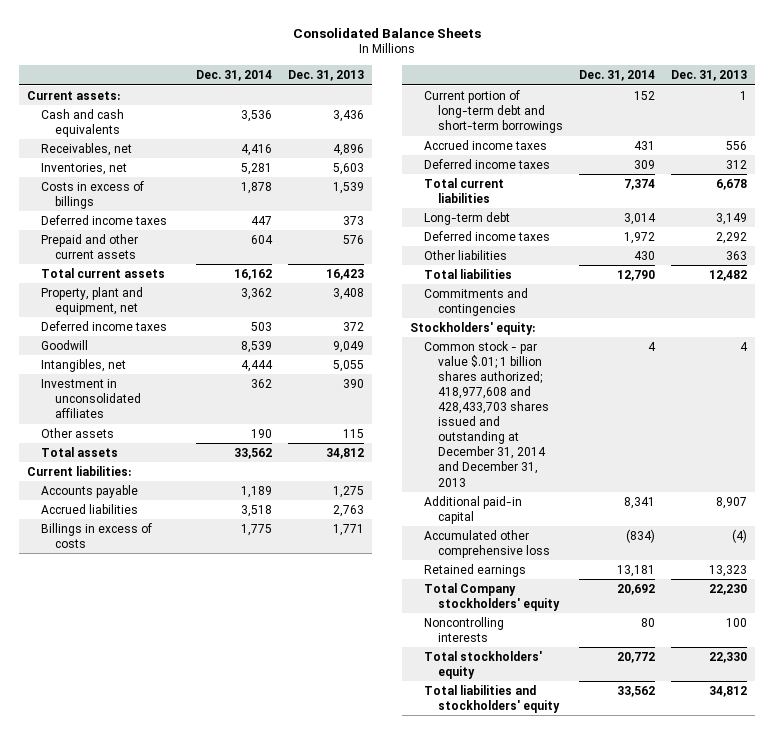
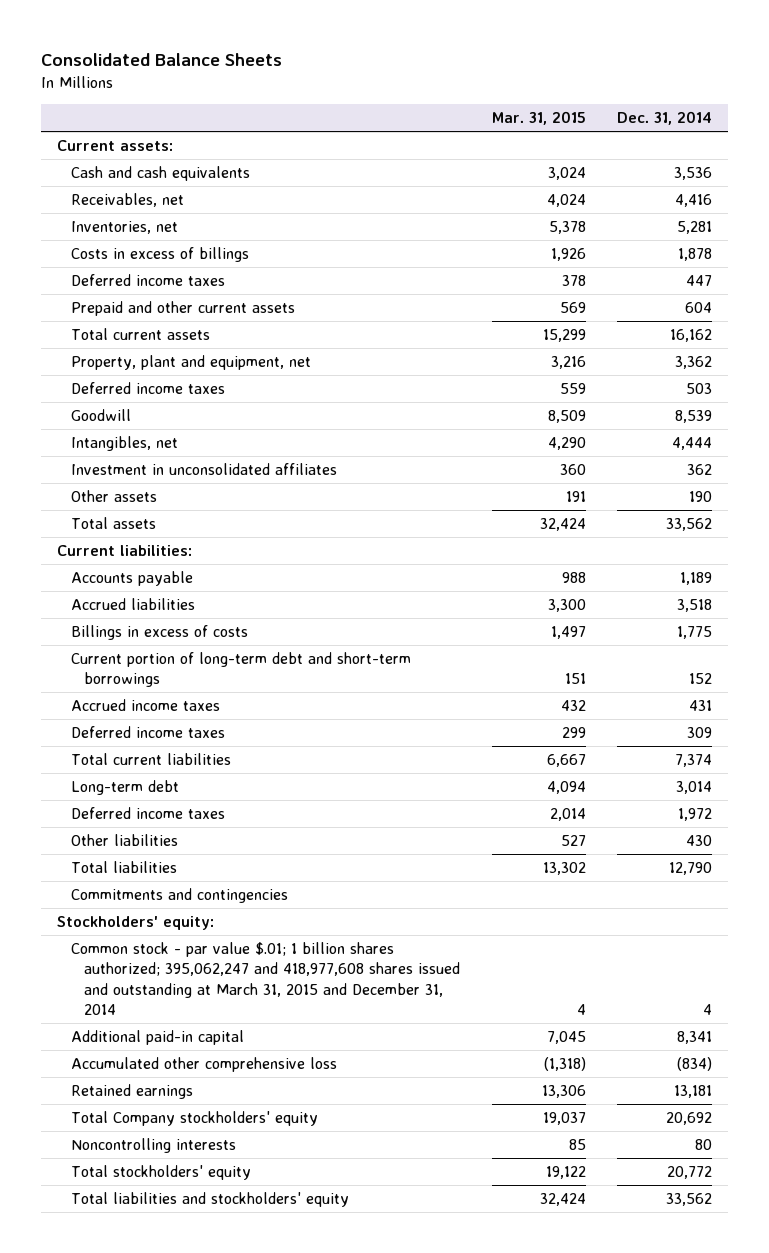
[288,70,365,82] Dec. 31, 2013 -> none
none -> [491,111,586,126] Mar. 31, 2015
[423,340,549,487] Common stock - par value $.01; 1 billion shares authorized; 418,977,608 and 428,433,703 shares issued and outstanding at December 31, 2014 and December 31, 2013 -> [70,941,461,1016] Common stock - par value $.01; 1 billion shares authorized; 395,062,247 and 418,977,608 shares issued and outstanding at March 31, 2015 and December 31, 2014

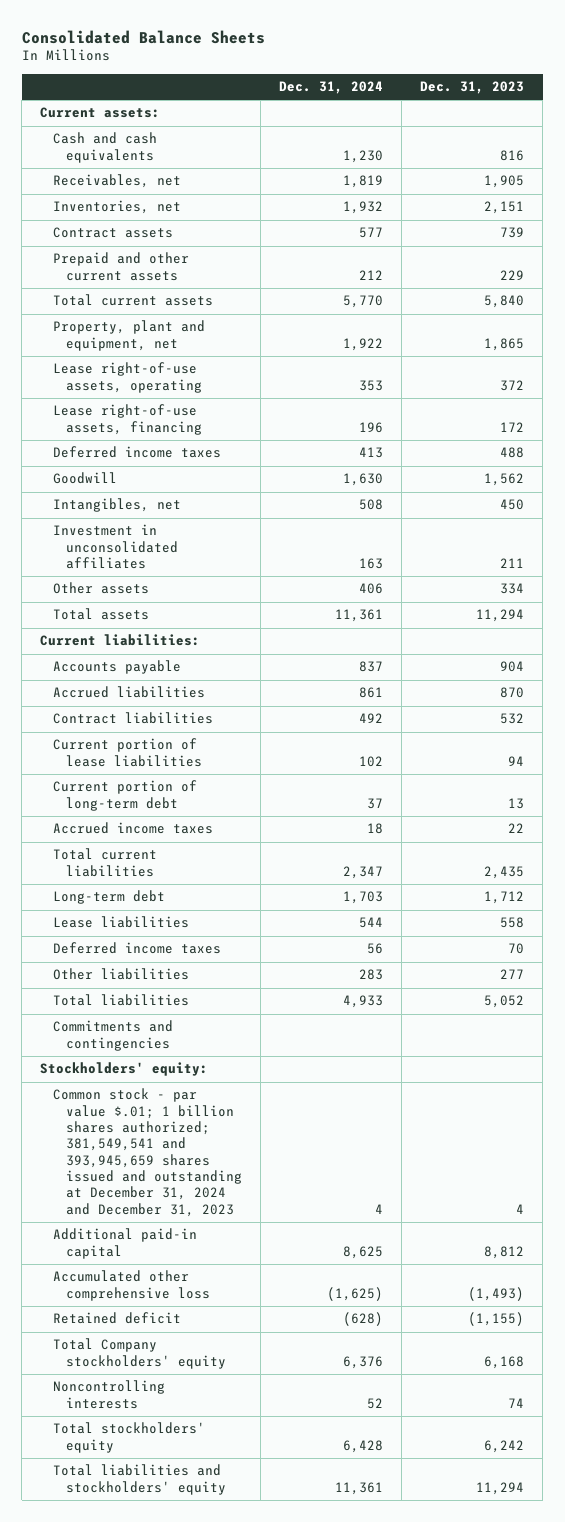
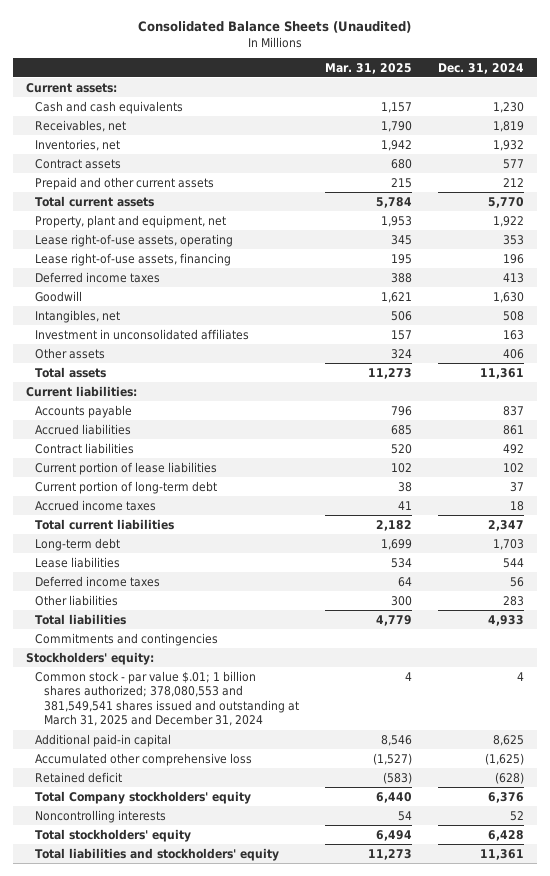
[21,29,265,44] Consolidated Balance Sheets -> [138,21,412,34] Consolidated Balance Sheets (Unaudited)
[420,81,525,95] Dec. 31, 2023 -> none
none -> [324,62,412,74] Mar. 31, 2025
[53,1088,243,1217] Common stock - par value $.01; 1 billion shares authorized; 381,549,541 and 393,945,659 shares issued and outstanding at December 31, 2024 and December 31, 2023 -> [35,670,299,727] Common stock - par value $.01; 1 billion shares authorized; 378,080,553 and 381,549,541 shares issued and outstanding at March 31, 2025 and December 31, 2024

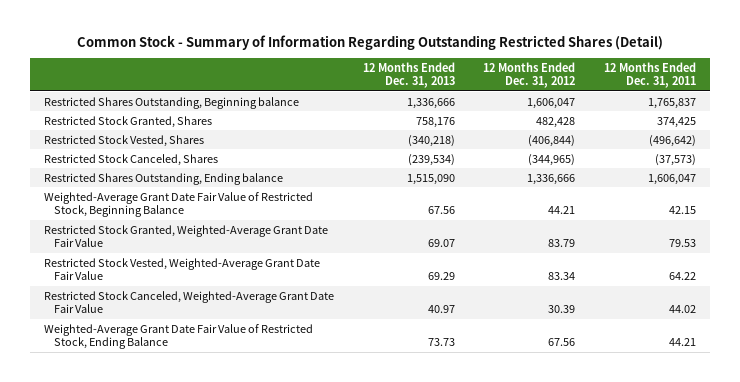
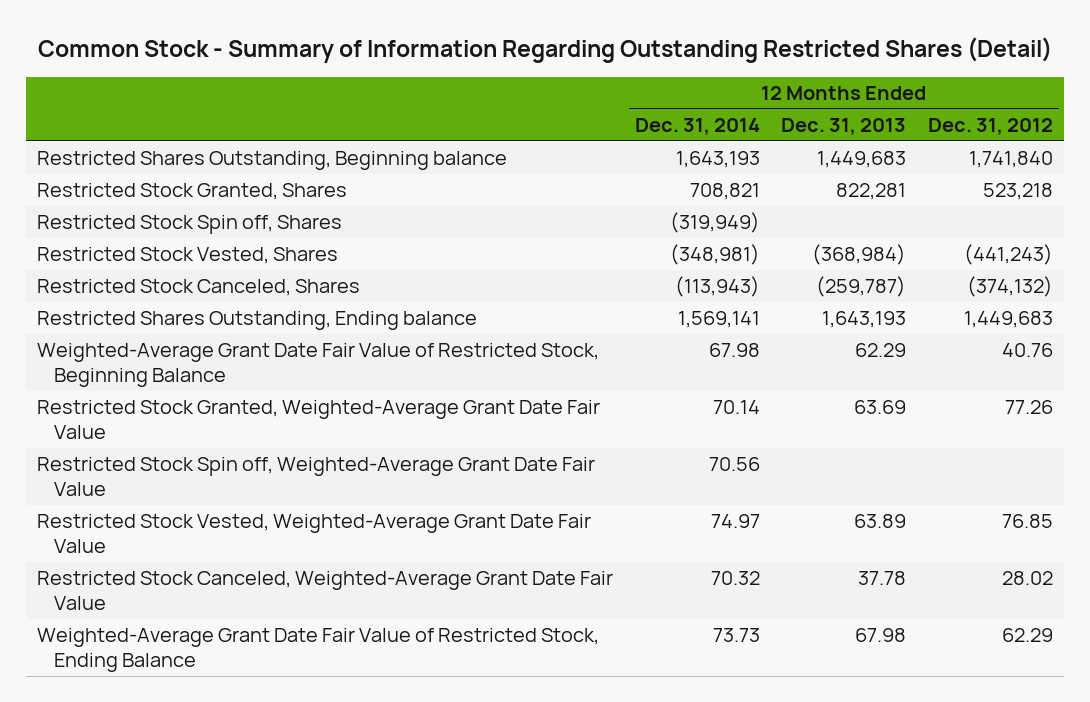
[603,61,696,89] 12 Months Ended Dec. 31, 2011 -> none
none -> [634,118,760,136] Dec. 31, 2014
[406,97,455,109] 1,336,666 -> [817,151,907,169] 1,449,683
[527,97,576,109] 1,606,047 -> [969,151,1054,169] 1,741,840
[415,116,455,128] 758,176 -> [836,183,907,201] 822,281
[536,116,576,128] 482,428 -> [983,183,1054,201] 523,218
none -> [36,215,342,235] Restricted Stock Spin off, Shares
[407,134,455,147] (340,218) -> [812,244,907,266] (368,984)
[528,134,576,147] (406,844) -> [964,244,1054,266] (441,243)
[407,153,455,166] (239,534) -> [816,276,907,298] (259,787)
[528,153,576,166] (344,965) -> [967,276,1054,298] (374,132)
[406,173,455,185] 1,515,090 -> [822,311,907,329] 1,643,193
[527,173,576,185] 1,336,666 -> [964,311,1054,329] 1,449,683
[427,206,455,215] 67.56 -> [855,343,907,358] 62.29
[548,206,576,215] 44.21 -> [1002,343,1054,358] 40.76
[427,239,455,248] 69.07 -> [854,400,907,415] 63.69
[548,239,576,248] 83.79 -> [1005,400,1054,415] 77.26
none -> [36,457,595,497] Restricted Stock Spin off, Weighted-Average Grant Date Fair Value
[427,272,455,281] 69.29 -> [854,514,907,529] 63.89
[548,272,576,281] 83.34 -> [1002,514,1054,529] 76.85
[427,305,455,314] 40.97 -> [858,571,907,586] 37.78
[548,305,576,314] 30.39 -> [1002,571,1054,586] 28.02
[427,338,455,347] 73.73 -> [855,628,907,643] 67.98
[548,338,576,347] 67.56 -> [1002,628,1054,643] 62.29

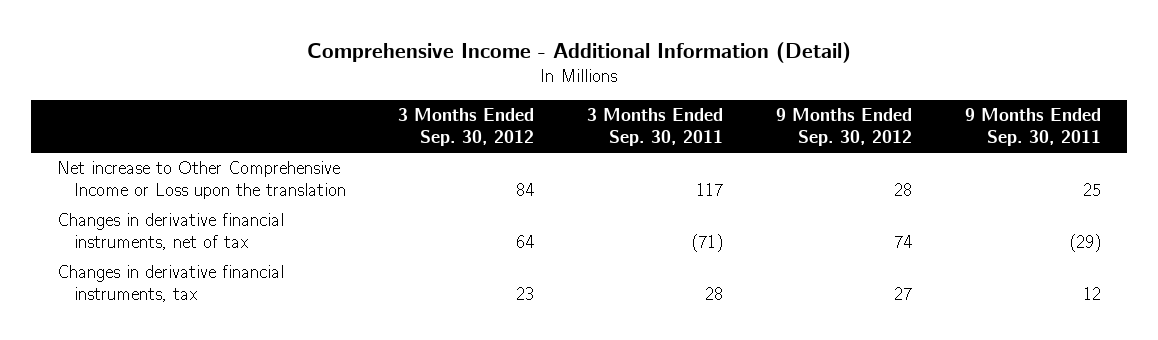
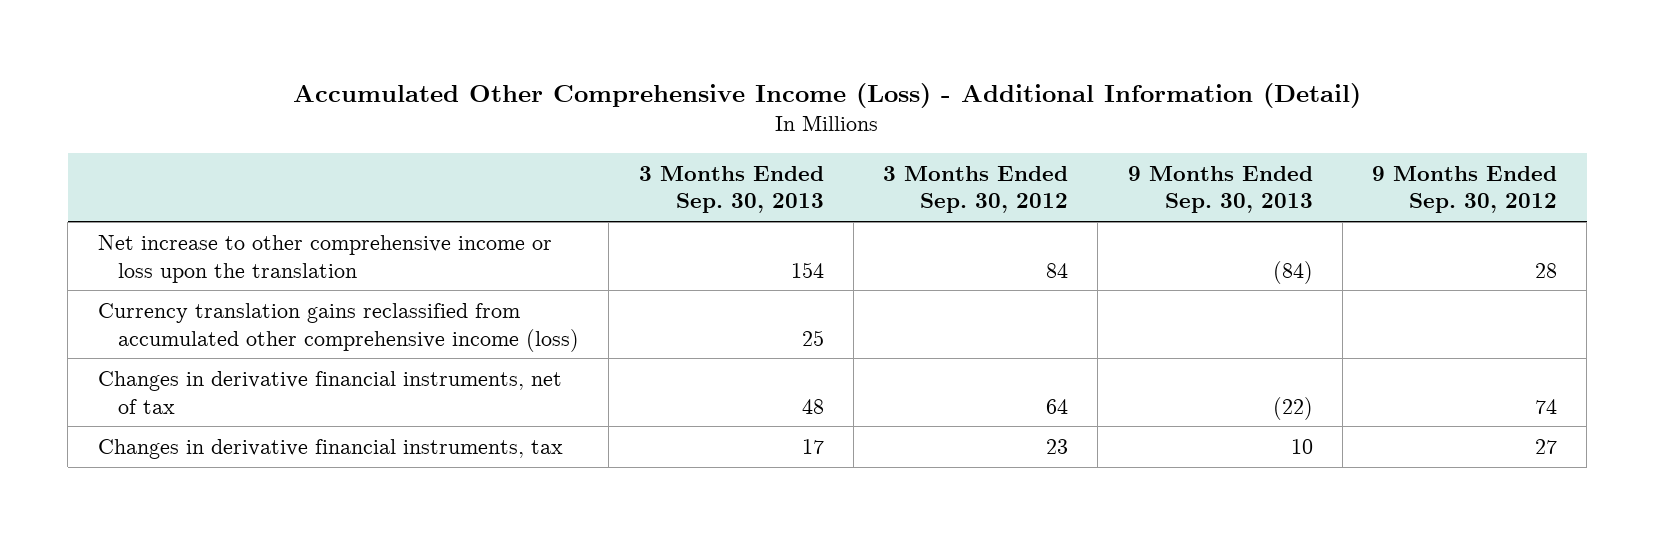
[307,42,852,64] Comprehensive Income - Additional Information (Detail) -> [293,82,1362,108] Accumulated Other Comprehensive Income (Loss) - Additional Information (Detail)
[587,108,724,147] 3 Months Ended Sep. 30, 2011 -> none
[964,108,1101,147] 9 Months Ended Sep. 30, 2011 -> none
none -> [638,165,824,214] 3 Months Ended Sep. 30, 2013
none -> [1127,165,1313,214] 9 Months Ended Sep. 30, 2013
[57,161,346,200] Net increase to Other Comprehensive Income or Loss upon the translation -> [97,234,552,283] Net increase to other comprehensive income or loss upon the translation
none -> [97,302,579,352] Currency translation gains reclassified from accumulated other comprehensive income (loss)

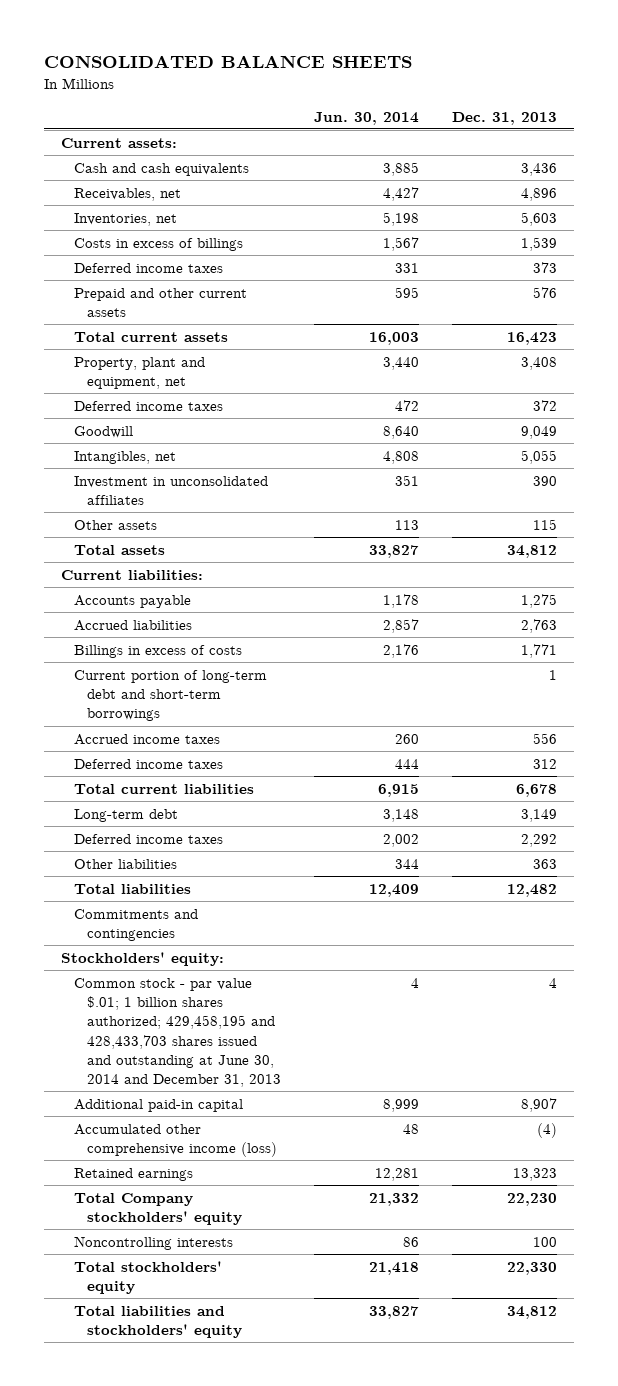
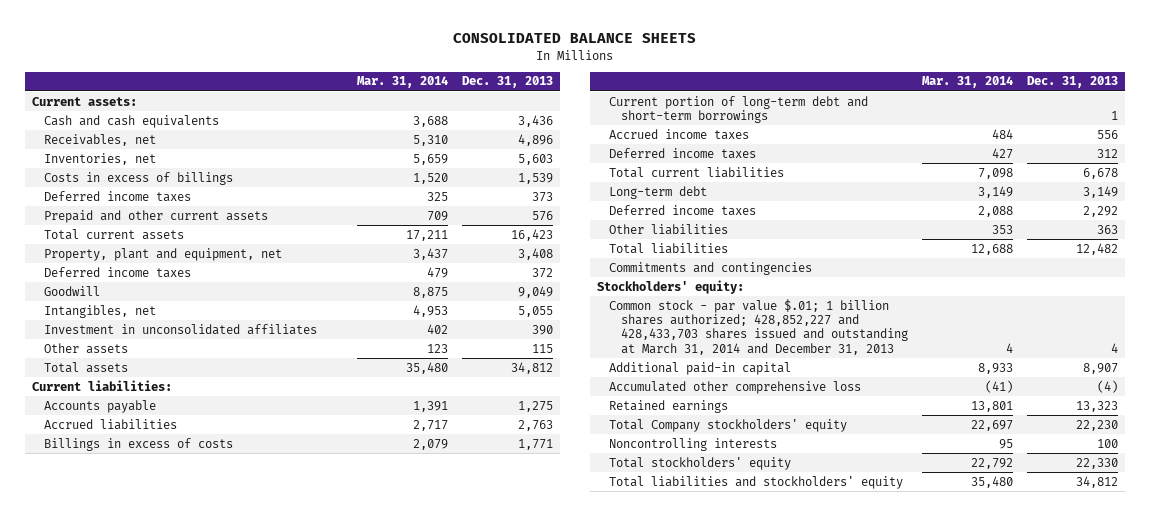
[314,111,420,125] Jun. 30, 2014 -> none
none -> [356,76,448,89] Mar. 31, 2014
[74,977,282,1088] Common stock - par value $.01; 1 billion shares authorized; 429,458,195 and 428,433,703 shares issued and outstanding at June 30, 2014 and December 31, 2013 -> [609,298,909,355] Common stock - par value $.01; 1 billion shares authorized; 428,852,227 and 428,433,703 shares issued and outstanding at March 31, 2014 and December 31, 2013
[74,1123,278,1158] Accumulated other comprehensive income (loss) -> [609,380,862,394] Accumulated other comprehensive loss

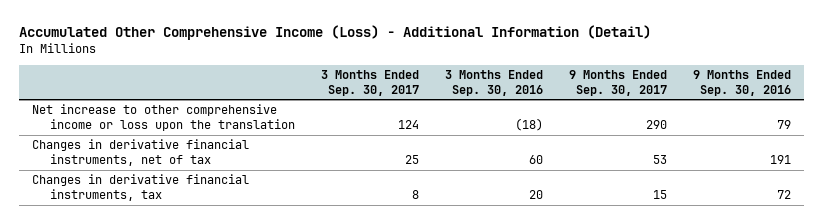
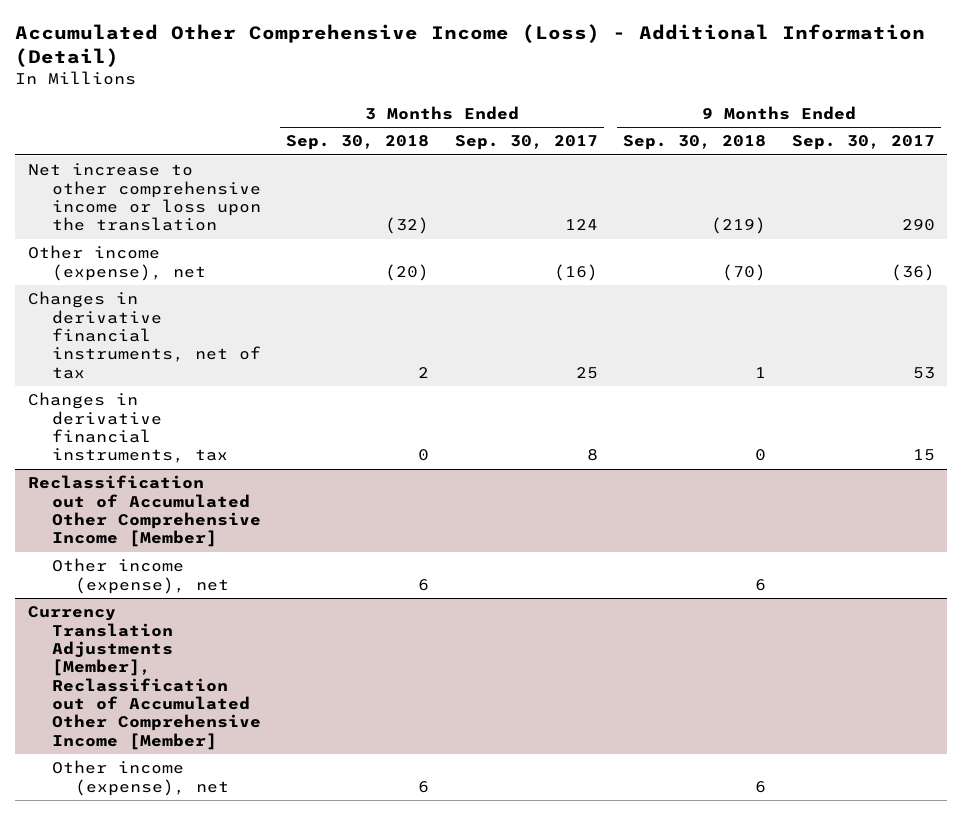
[444,69,543,97] 3 Months Ended Sep. 30, 2016 -> none
[693,69,792,97] 9 Months Ended Sep. 30, 2016 -> none
none -> [286,135,430,151] Sep. 30, 2018
none -> [623,135,767,151] Sep. 30, 2018
none -> [27,245,206,281] Other income (expense), net
none -> [27,475,261,548] Reclassification out of Accumulated Other Comprehensive Income [Member]
none -> [51,558,230,594] Other income (expense), net
none -> [27,606,261,750] Currency Translation Adjustments [Member], Reclassification out of Accumulated Other Comprehensive Income [Member]
none -> [51,760,230,796] Other income (expense), net

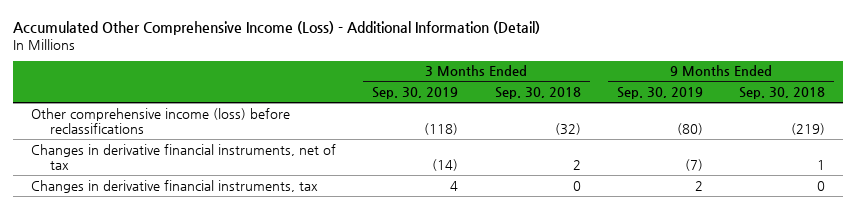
[454,135,598,151] Sep. 30, 2017 -> none
[791,135,935,151] Sep. 30, 2017 -> none
none -> [372,87,459,100] Sep. 30, 2019
none -> [616,87,703,100] Sep. 30, 2019
[27,245,206,281] Other income (expense), net -> none
[27,163,261,232] Net increase to other comprehensive income or loss upon the translation -> [30,107,290,134] Other comprehensive income (loss) before reclassifications
[27,475,261,548] Reclassification out of Accumulated Other Comprehensive Income [Member] -> none
[51,558,230,594] Other income (expense), net -> none
[27,606,261,750] Currency Translation Adjustments [Member], Reclassification out of Accumulated Other Comprehensive Income [Member] -> none
[51,760,230,796] Other income (expense), net -> none

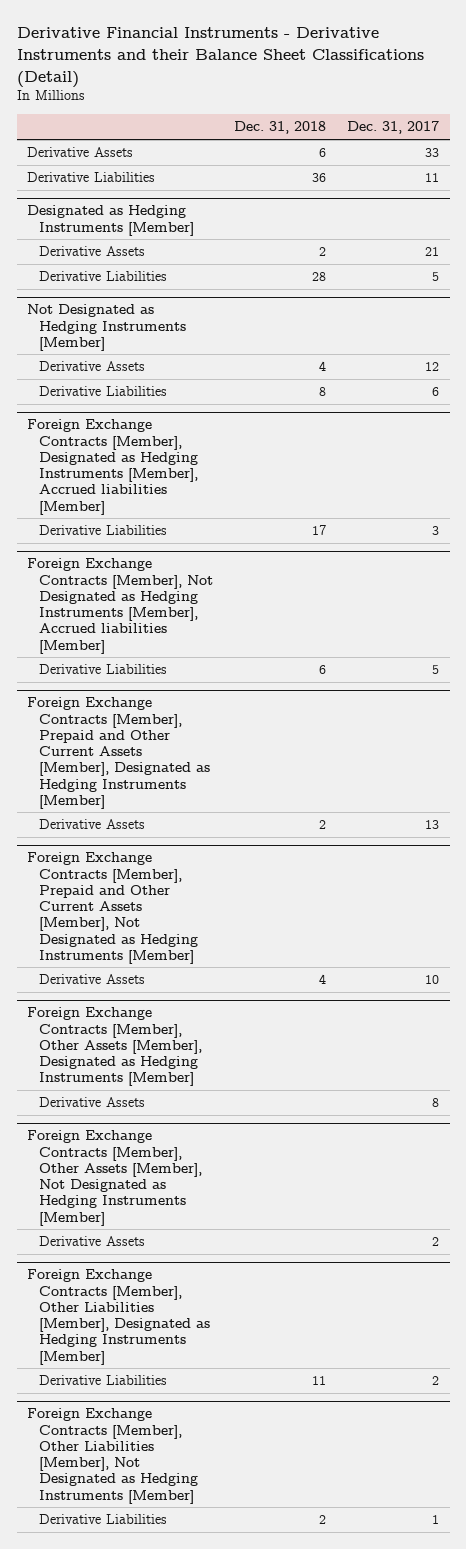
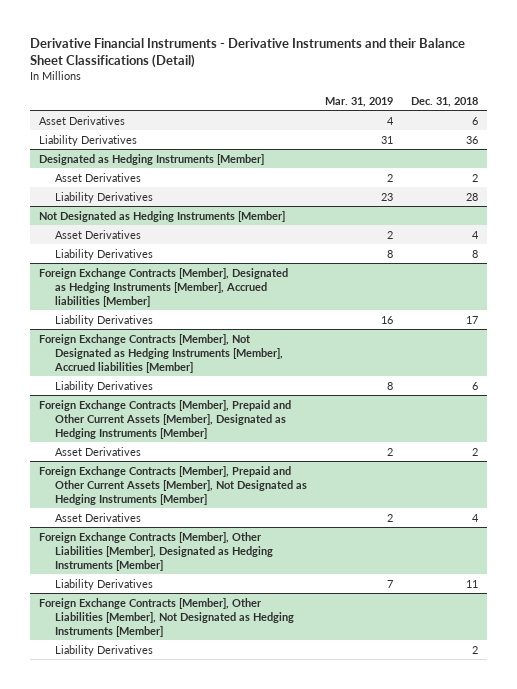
[347,121,440,135] Dec. 31, 2017 -> none
none -> [324,96,393,107] Mar. 31, 2019
[27,147,134,158] Derivative Assets -> [39,115,126,125] Asset Derivatives
[27,172,156,183] Derivative Liabilities -> [39,134,138,146] Liability Derivatives
[38,246,145,257] Derivative Assets -> [55,172,142,182] Asset Derivatives
[38,271,167,282] Derivative Liabilities -> [55,191,154,203] Liability Derivatives
[38,361,145,372] Derivative Assets -> [55,229,142,239] Asset Derivatives
[38,386,167,397] Derivative Liabilities -> [55,248,154,260] Liability Derivatives
[38,525,167,536] Derivative Liabilities -> [55,314,154,326] Liability Derivatives
[38,664,167,675] Derivative Liabilities -> [55,380,154,392] Liability Derivatives
[38,819,145,830] Derivative Assets -> [55,446,142,456] Asset Derivatives
[27,1007,202,1087] Foreign Exchange Contracts [Member], Other Assets [Member], Designated as Hedging Instruments [Member] -> none
[38,1097,145,1108] Derivative Assets -> none
[27,1130,202,1226] Foreign Exchange Contracts [Member], Other Assets [Member], Not Designated as Hedging Instruments [Member] -> none
[38,1236,145,1247] Derivative Assets -> none
[38,974,145,985] Derivative Assets -> [55,512,142,522] Asset Derivatives
[38,1375,167,1386] Derivative Liabilities -> [55,578,154,590] Liability Derivatives
[38,1514,167,1525] Derivative Liabilities -> [55,644,154,656] Liability Derivatives

